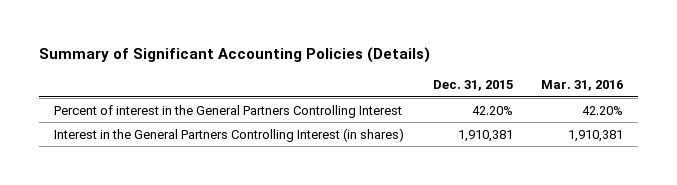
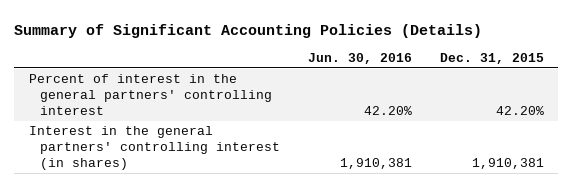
[541,80,624,92] Mar. 31, 2016 -> none
none -> [307,52,412,64] Jun. 30, 2016
[53,104,402,118] Percent of interest in the General Partners Controlling Interest -> [28,74,272,115] Percent of interest in the general partners' controlling interest
[53,127,404,142] Interest in the General Partners Controlling Interest (in shares) -> [28,126,280,170] Interest in the general partners' controlling interest (in shares)

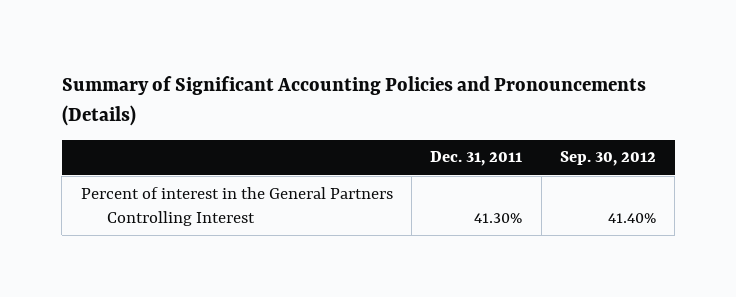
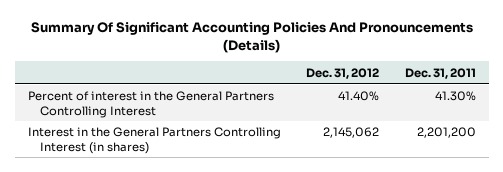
[61,76,646,126] Summary of Significant Accounting Policies and Pronouncements (Details) -> [30,22,473,54] Summary Of Significant Accounting Policies And Pronouncements (Details)
[559,151,656,167] Sep. 30, 2012 -> none
none -> [306,67,380,79] Dec. 31, 2012
none -> [27,127,281,154] Interest in the General Partners Controlling Interest (in shares)

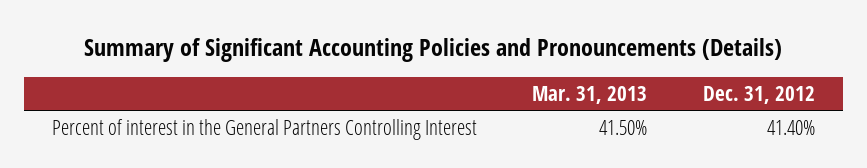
[30,22,473,54] Summary Of Significant Accounting Policies And Pronouncements (Details) -> [84,38,783,63] Summary of Significant Accounting Policies and Pronouncements (Details)
[404,67,476,79] Dec. 31, 2011 -> none
none -> [532,85,648,104] Mar. 31, 2013
[27,127,281,154] Interest in the General Partners Controlling Interest (in shares) -> none

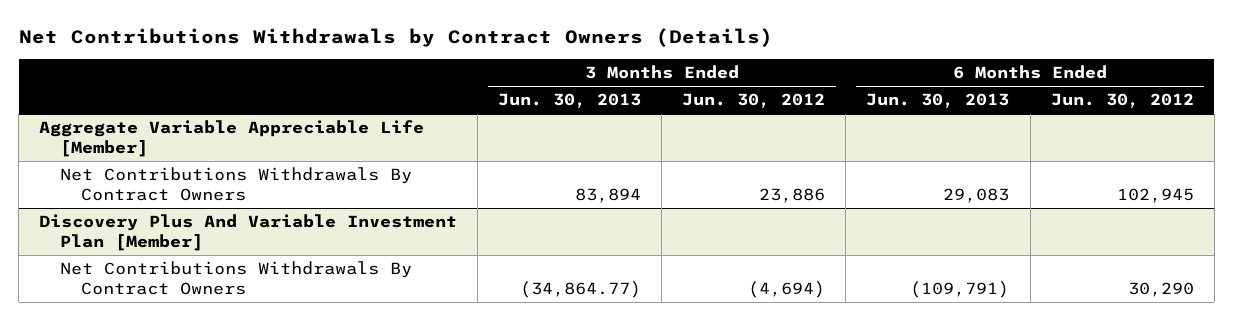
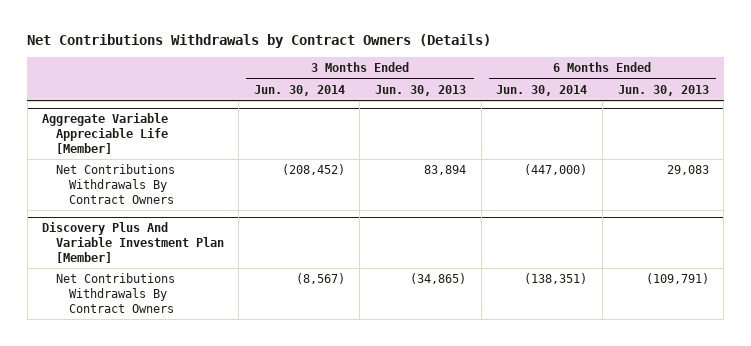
[682,93,826,109] Jun. 30, 2012 -> none
[1050,93,1194,109] Jun. 30, 2012 -> none
none -> [253,84,345,96] Jun. 30, 2014
none -> [496,84,588,96] Jun. 30, 2014
[520,281,642,299] (34,864.77) -> [410,273,467,285] (34,865)

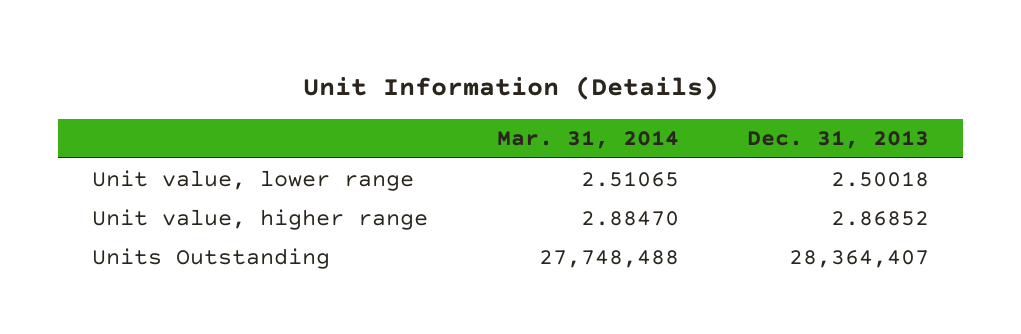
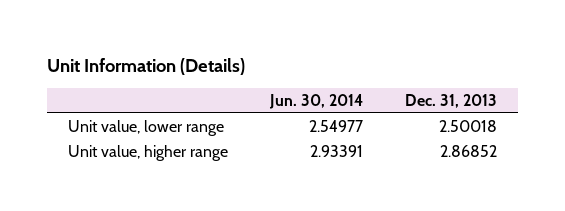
[496,130,679,150] Mar. 31, 2014 -> none
none -> [269,93,364,109] Jun. 30, 2014
[92,247,331,269] Units Outstanding -> none

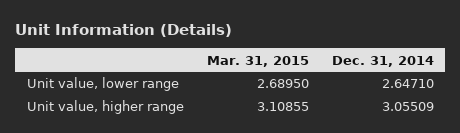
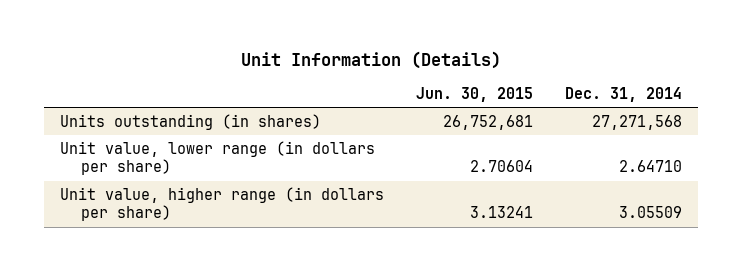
[206,55,309,67] Mar. 31, 2015 -> none
none -> [415,86,533,102] Jun. 30, 2015
none -> [59,113,321,130] Units outstanding (in shares)
[26,77,179,92] Unit value, lower range -> [59,140,375,176] Unit value, lower range (in dollars per share)
[26,100,184,115] Unit value, higher range -> [59,186,384,222] Unit value, higher range (in dollars per share)

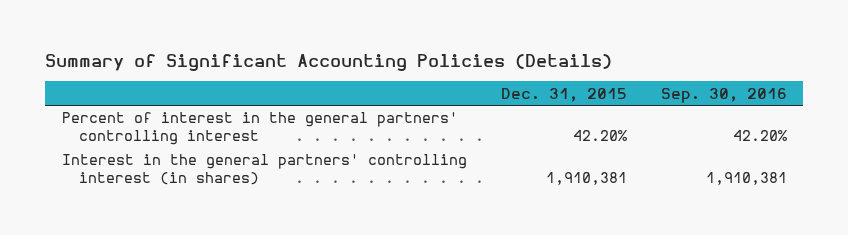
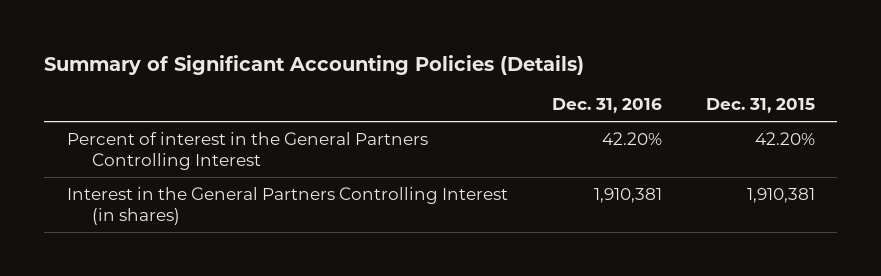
[660,87,787,103] Sep. 30, 2016 -> none
none -> [551,98,662,114] Dec. 31, 2016
[61,112,458,146] Percent of interest in the general partners' controlling interest -> [66,131,428,170] Percent of interest in the General Partners Controlling Interest
[61,154,467,186] Interest in the general partners' controlling interest (in shares) -> [66,186,508,225] Interest in the General Partners Controlling Interest (in shares)

